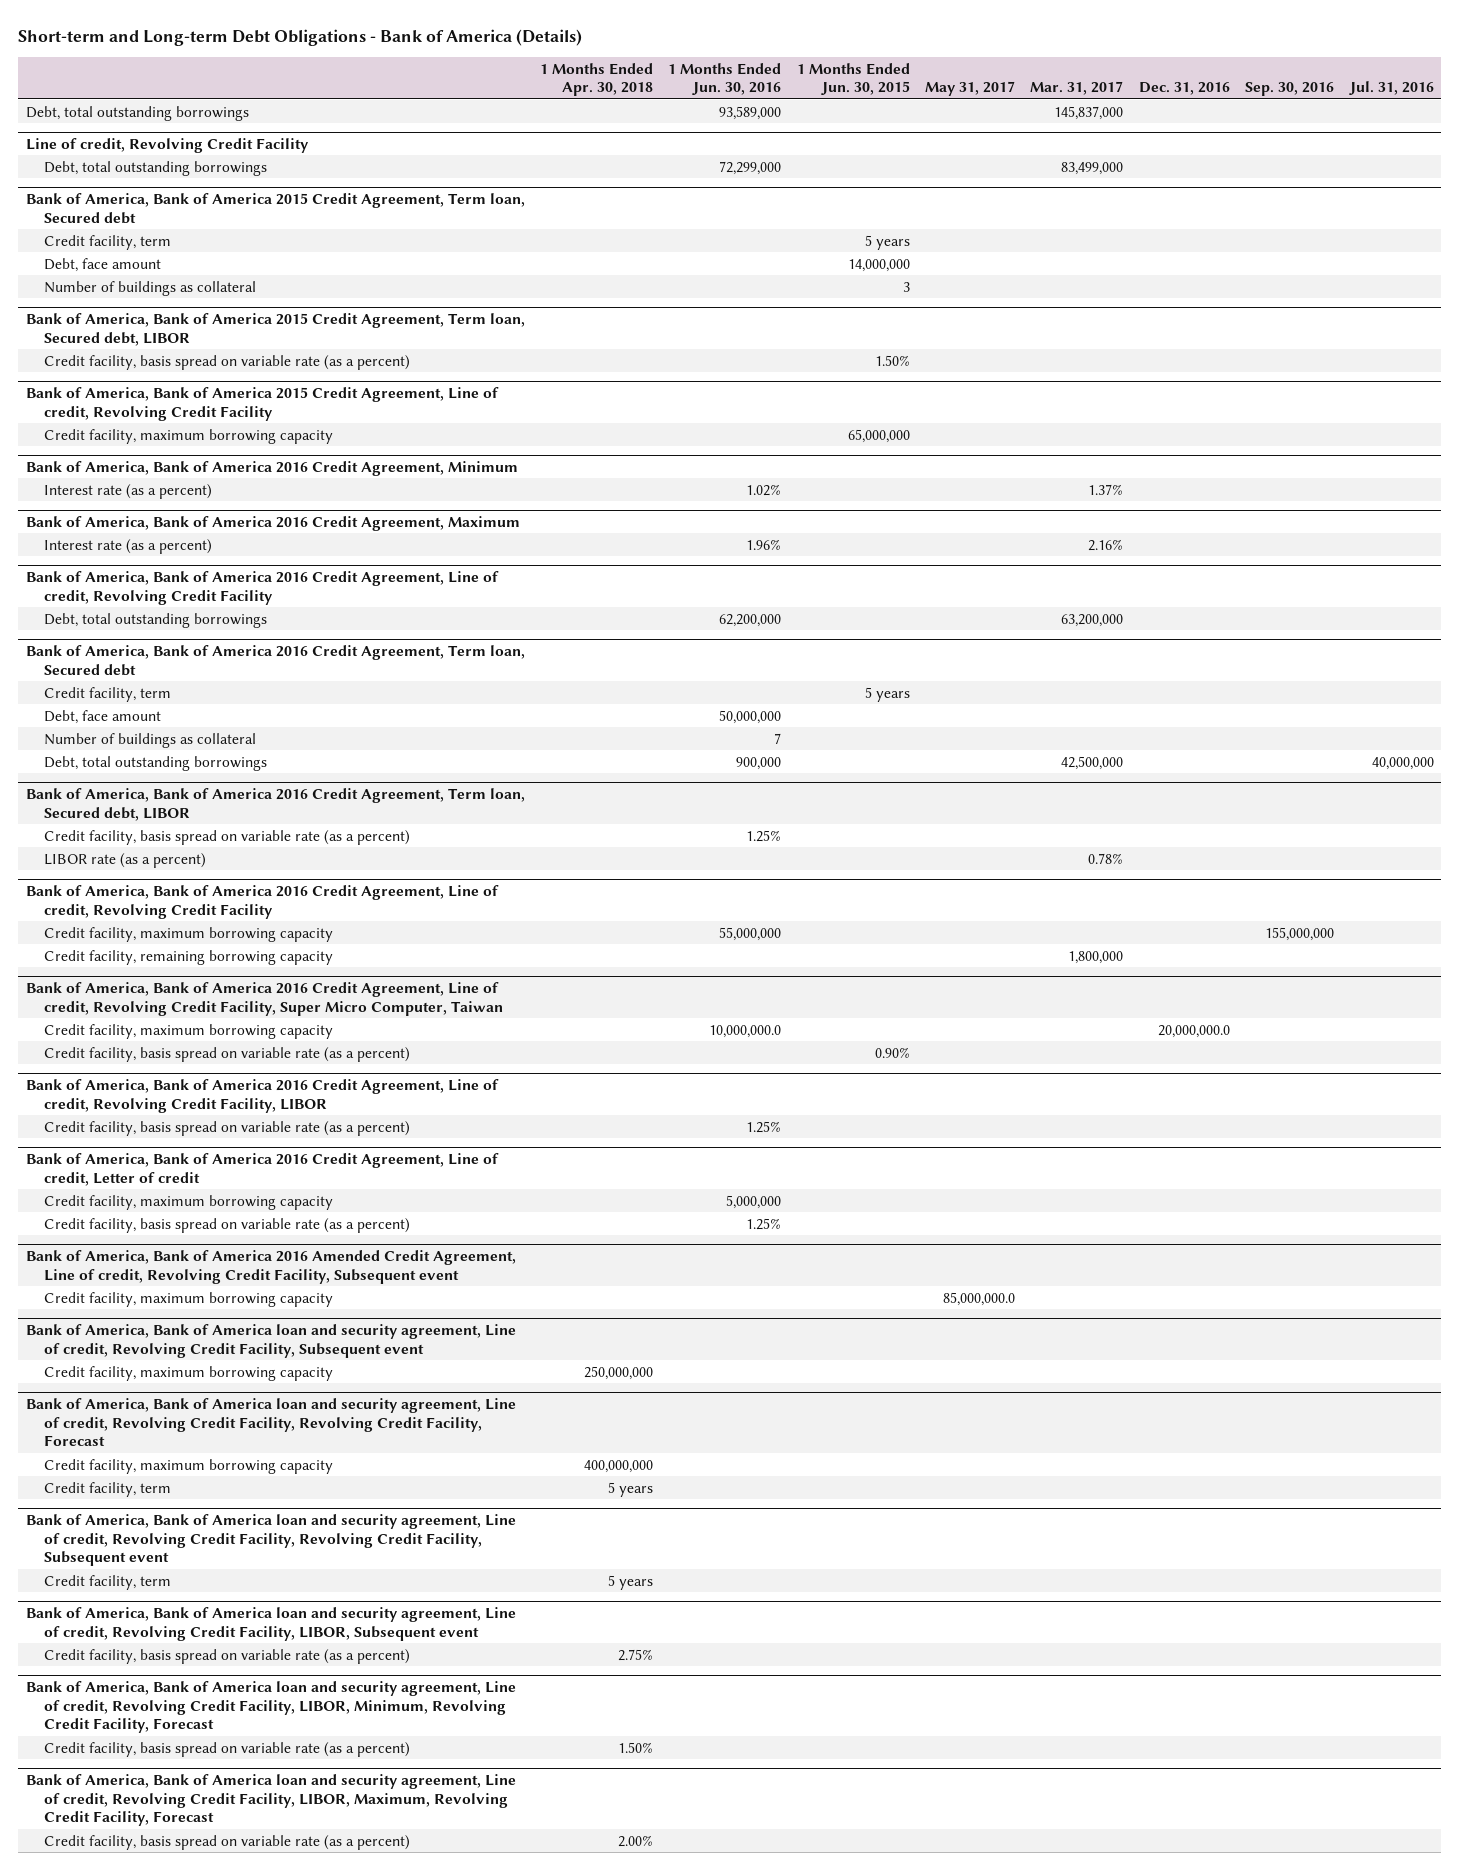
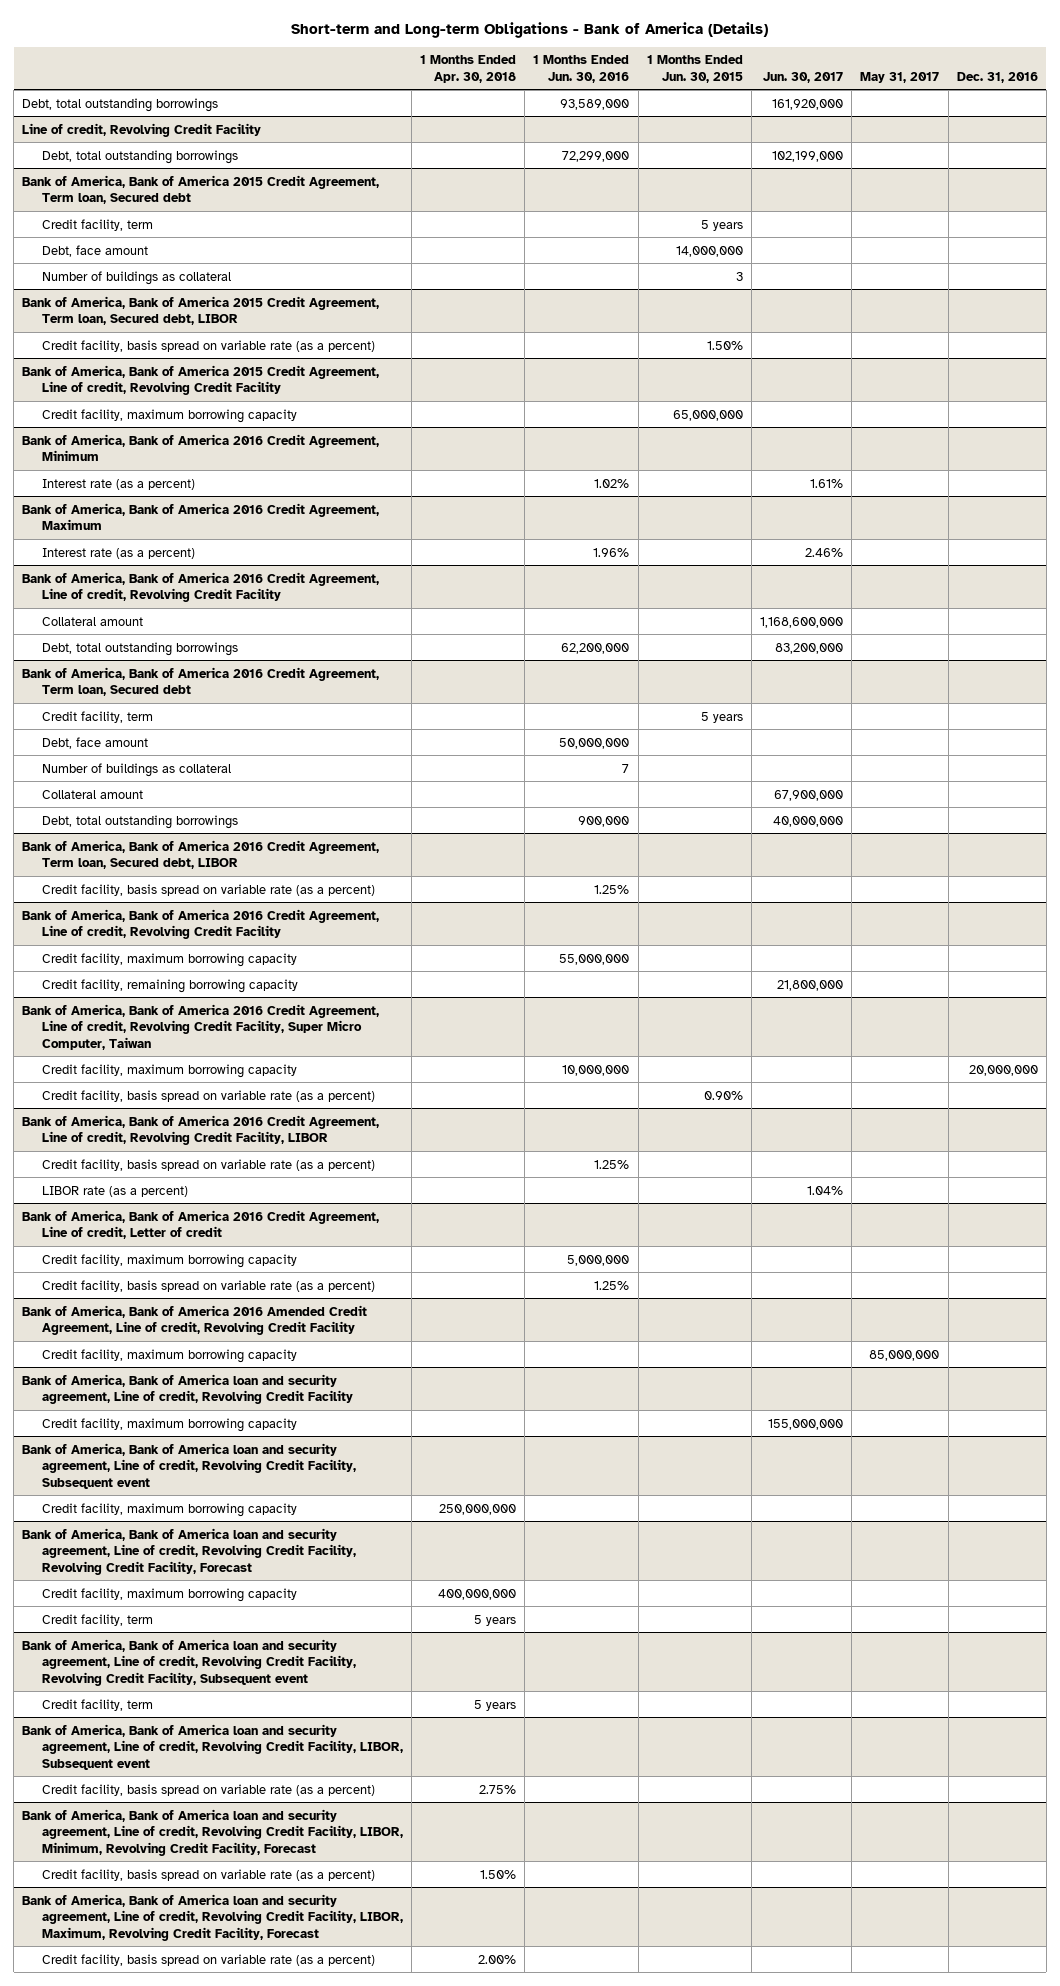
[18,28,583,46] Short-term and Long-term Debt Obligations - Bank of America (Details) -> [290,21,768,38] Short-term and Long-term Obligations - Bank of America (Details)
[1030,81,1124,96] Mar. 31, 2017 -> none
[1245,82,1335,97] Sep. 30, 2016 -> none
[1348,81,1434,96] Jul. 31, 2016 -> none
none -> [763,71,844,83] Jun. 30, 2017
none -> [41,616,143,626] Collateral amount
none -> [41,789,143,799] Collateral amount
[44,852,207,868] LIBOR rate (as a percent) -> none
[709,1024,782,1038] 10,000,000.0 -> [562,1064,630,1076] 10,000,000
[1157,1024,1230,1038] 20,000,000.0 -> [968,1064,1038,1076] 20,000,000
none -> [41,1185,188,1197] LIBOR rate (as a percent)
[25,1249,516,1284] Bank of America, Bank of America 2016 Amended Credit Agreement, Line of credit, Revolving Credit Facility, Subsequent event -> [22,1304,368,1336] Bank of America, Bank of America 2016 Amended Credit Agreement, Line of credit, Revolving Credit Facility
[943,1291,1016,1306] 85,000,000.0 -> [869,1349,940,1361] 85,000,000
none -> [22,1373,353,1405] Bank of America, Bank of America loan and security agreement, Line of credit, Revolving Credit Facility
none -> [41,1417,297,1432] Credit facility, maximum borrowing capacity

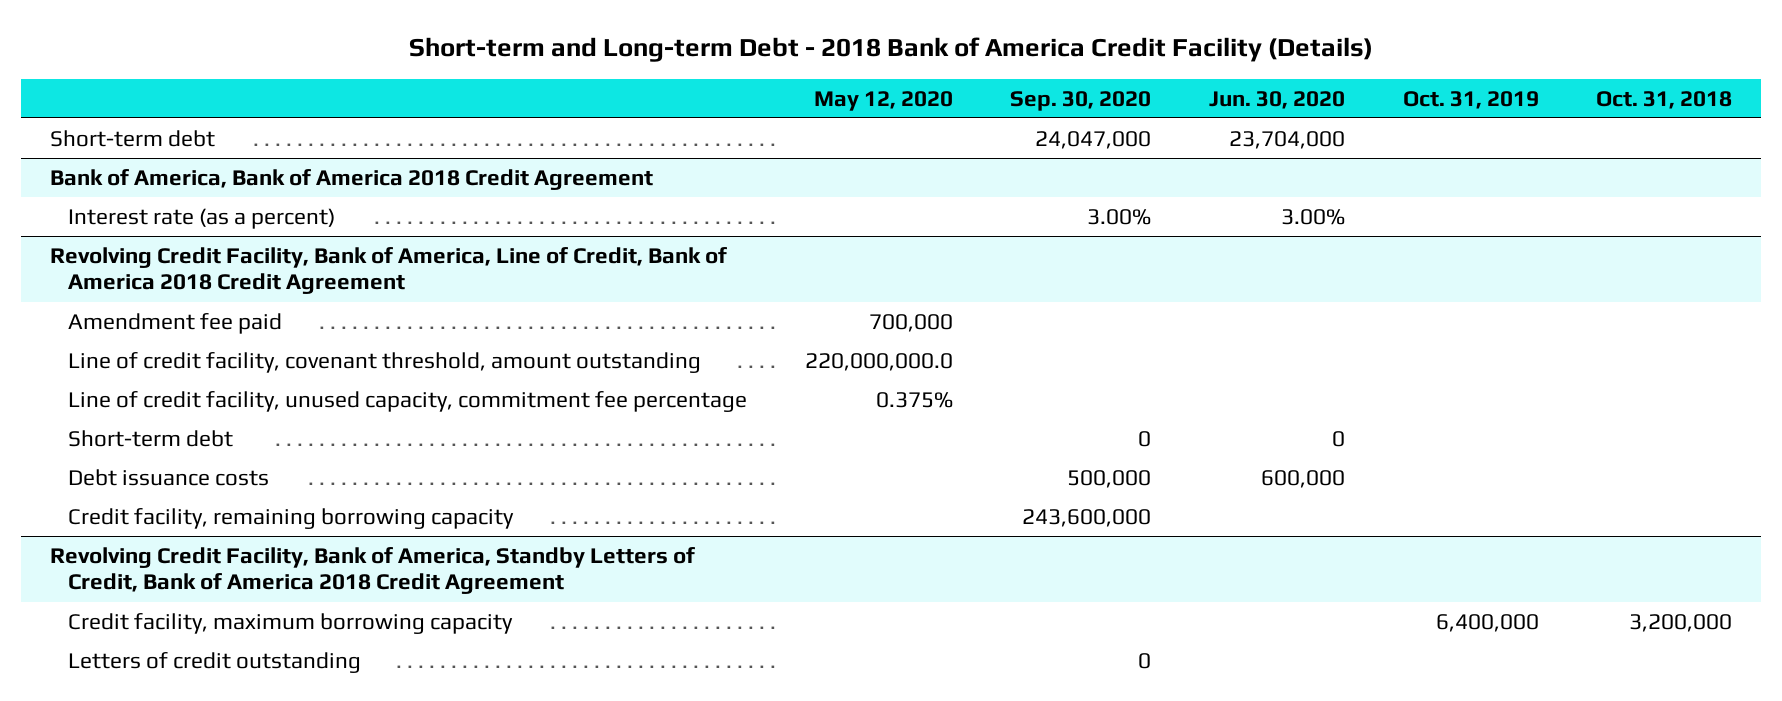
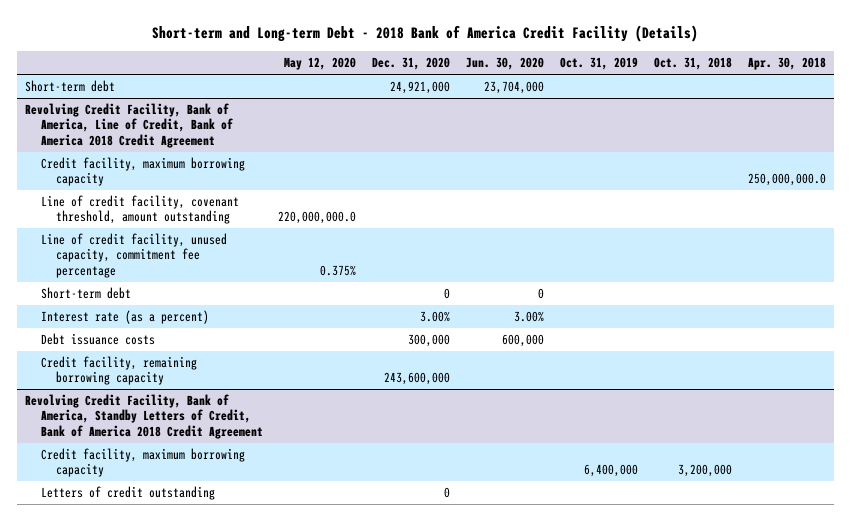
[1010,90,1152,111] Sep. 30, 2020 -> none
none -> [372,57,451,71] Dec. 31, 2020
none -> [747,57,826,71] Apr. 30, 2018
[49,168,653,190] Bank of America, Bank of America 2018 Credit Agreement -> none
[67,207,335,229] Interest rate (as a percent) -> none
[67,312,282,334] Amendment fee paid -> none
none -> [40,157,245,187] Credit facility, maximum borrowing capacity
none -> [40,310,209,325] Interest rate (as a percent)

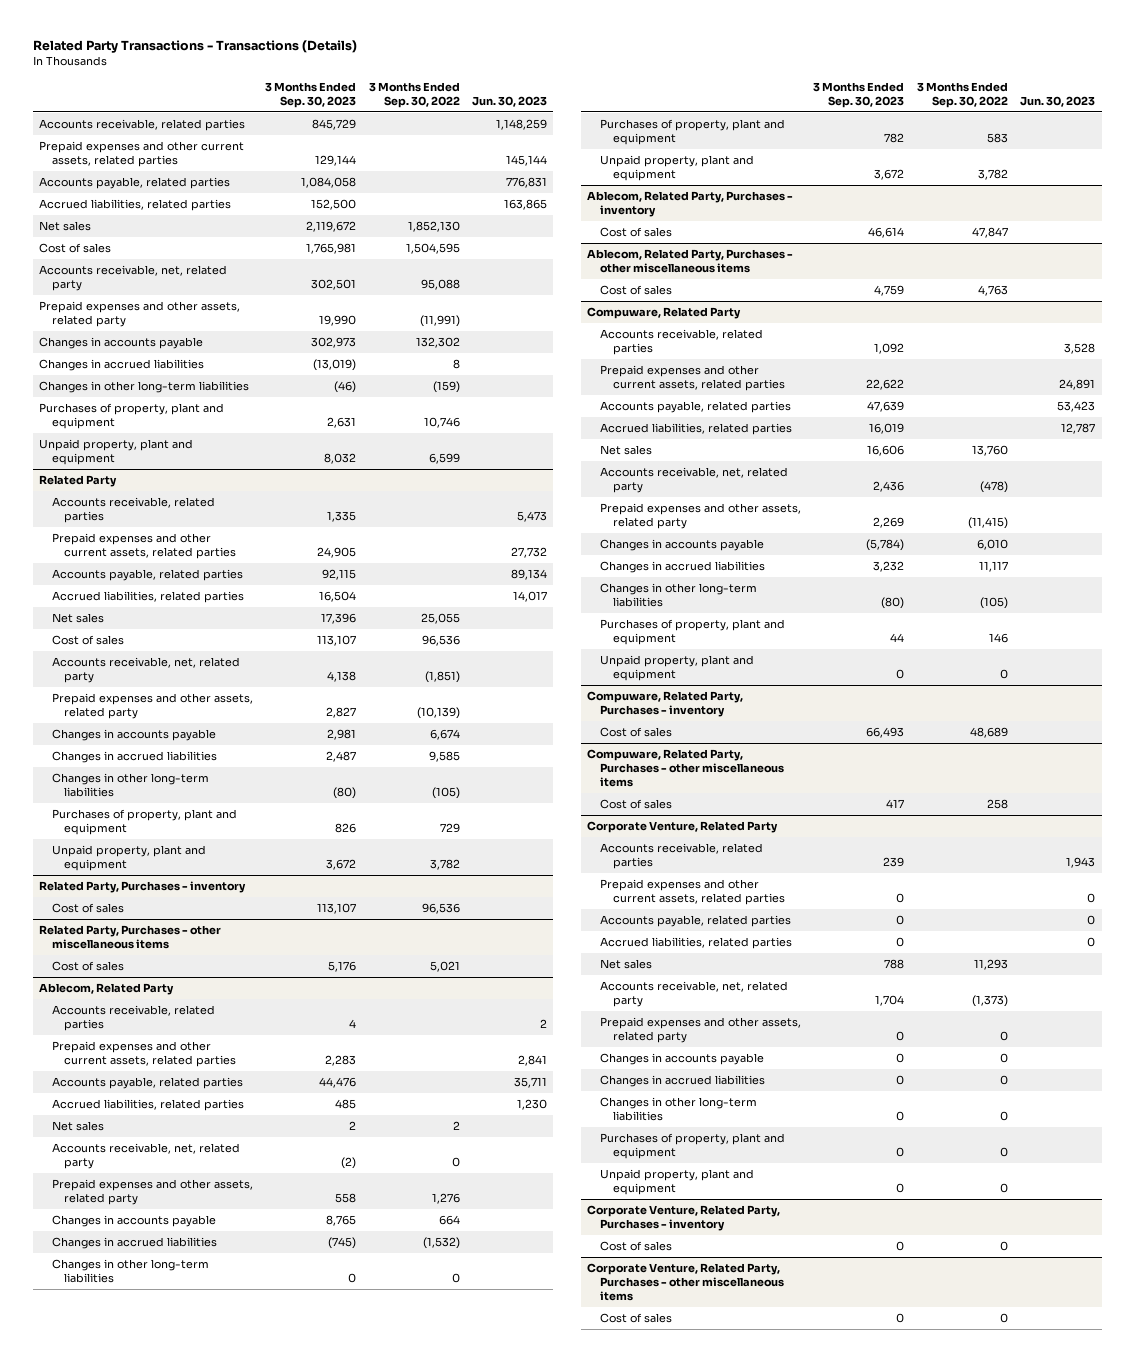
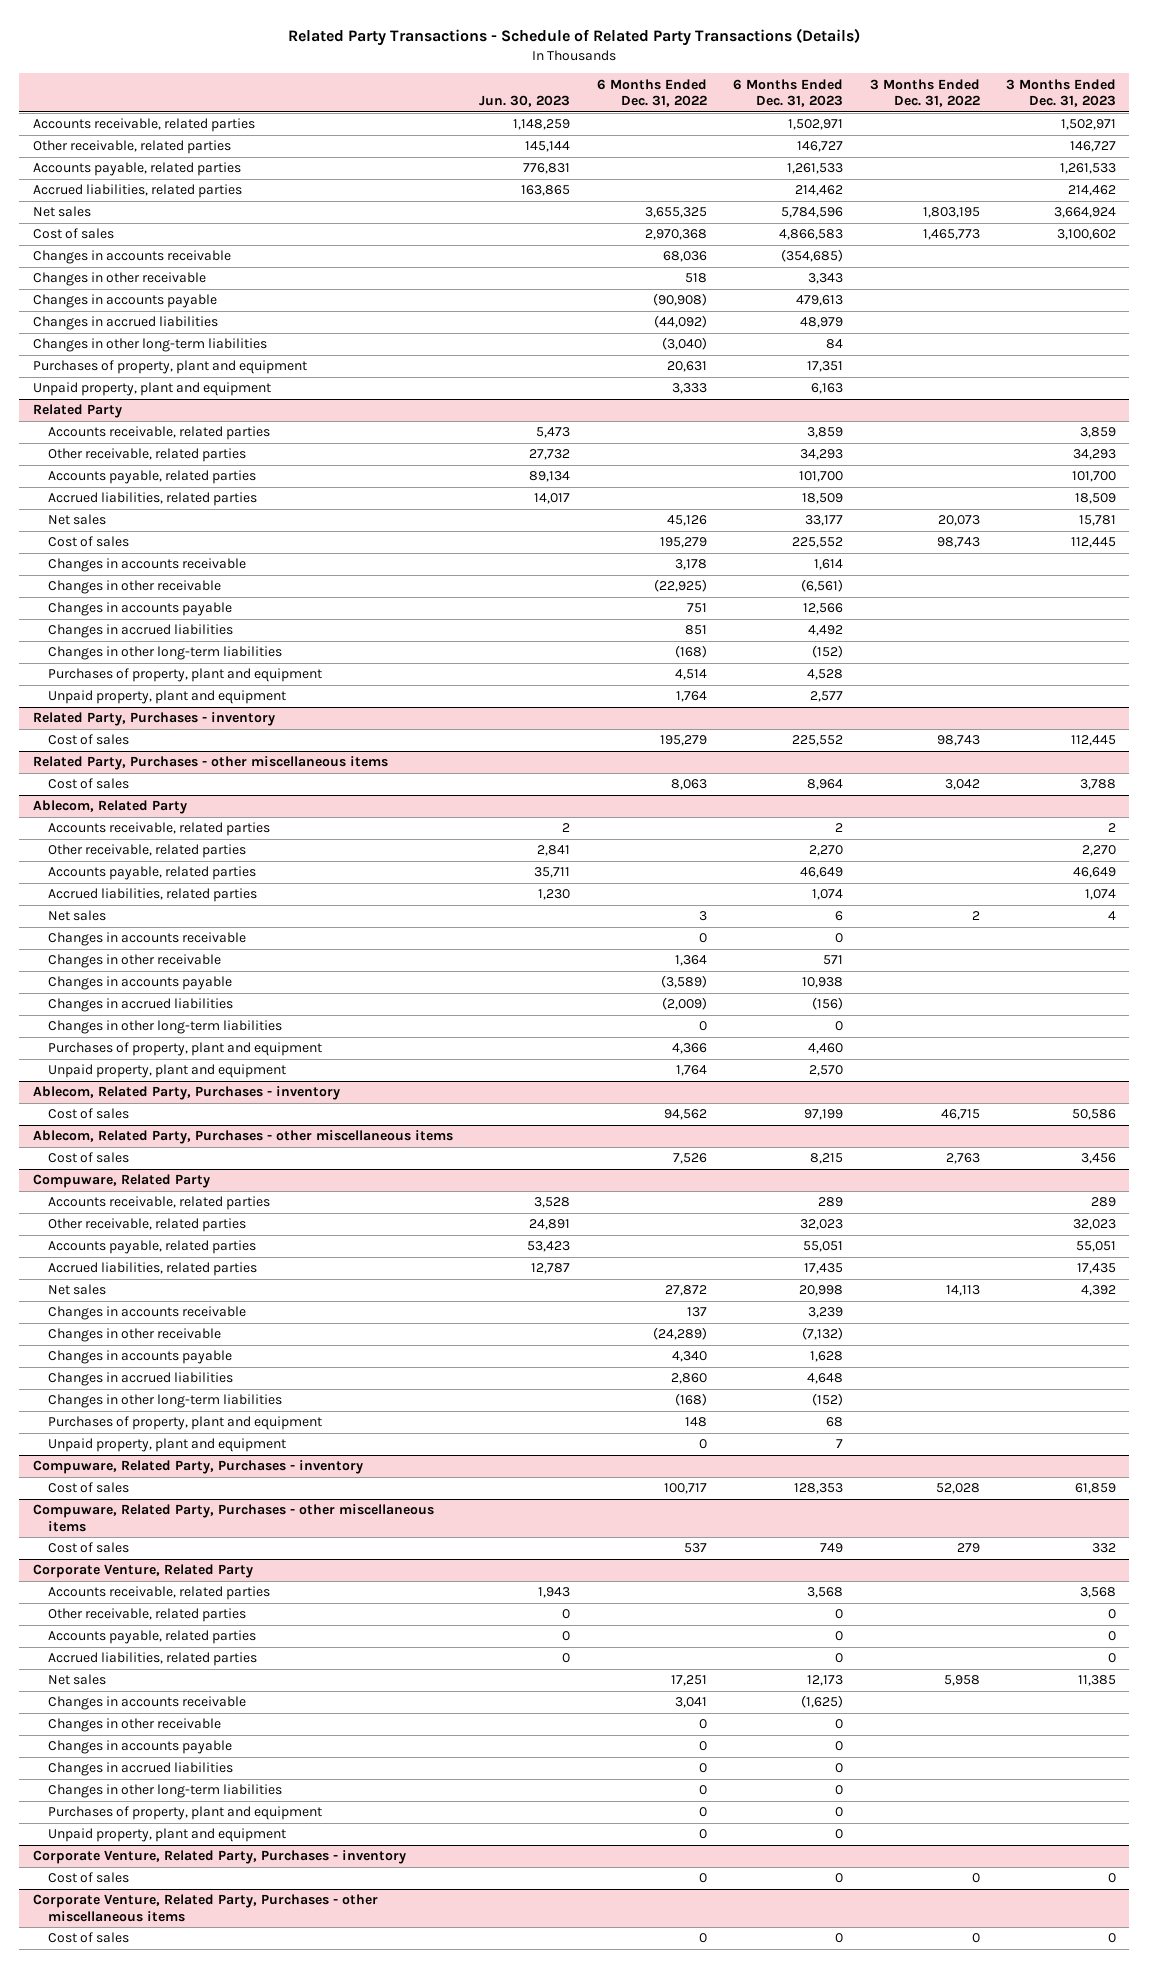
[32,39,357,53] Related Party Transactions - Transactions (Details) -> [288,27,861,46] Related Party Transactions - Schedule of Related Party Transactions (Details)
[265,81,357,108] 3 Months Ended Sep. 30, 2023 -> none
[368,81,460,108] 3 Months Ended Sep. 30, 2022 -> none
none -> [596,78,707,107] 6 Months Ended Dec. 31, 2022
none -> [733,78,844,107] 6 Months Ended Dec. 31, 2023
none -> [869,78,980,107] 3 Months Ended Dec. 31, 2022
none -> [1005,78,1116,107] 3 Months Ended Dec. 31, 2023
[39,140,245,167] Prepaid expenses and other current assets, related parties -> [32,140,231,155] Other receivable, related parties
[39,264,228,291] Accounts receivable, net, related party -> [32,250,231,265] Changes in accounts receivable
[39,300,241,327] Prepaid expenses and other assets, related party -> [32,272,206,287] Changes in other receivable
[51,532,237,559] Prepaid expenses and other current assets, related parties -> [47,448,246,463] Other receivable, related parties
[51,656,240,683] Accounts receivable, net, related party -> [47,558,246,573] Changes in accounts receivable
[51,692,253,719] Prepaid expenses and other assets, related party -> [47,580,221,595] Changes in other receivable
[51,1040,237,1067] Prepaid expenses and other current assets, related parties -> [47,844,246,859] Other receivable, related parties
[51,1142,240,1169] Accounts receivable, net, related party -> [47,932,246,947] Changes in accounts receivable
[51,1178,253,1205] Prepaid expenses and other assets, related party -> [47,954,221,969] Changes in other receivable
[599,364,785,391] Prepaid expenses and other current assets, related parties -> [47,1218,246,1233] Other receivable, related parties
[599,466,788,493] Accounts receivable, net, related party -> [47,1306,246,1321] Changes in accounts receivable
[599,502,801,529] Prepaid expenses and other assets, related party -> [47,1328,221,1343] Changes in other receivable
[599,878,785,905] Prepaid expenses and other current assets, related parties -> [47,1608,246,1623] Other receivable, related parties
[599,980,788,1007] Accounts receivable, net, related party -> [47,1696,246,1711] Changes in accounts receivable
[599,1016,801,1043] Prepaid expenses and other assets, related party -> [47,1718,221,1733] Changes in other receivable

